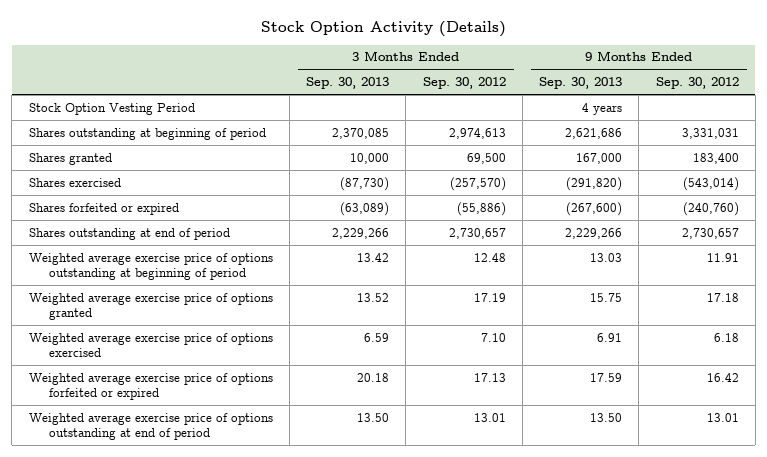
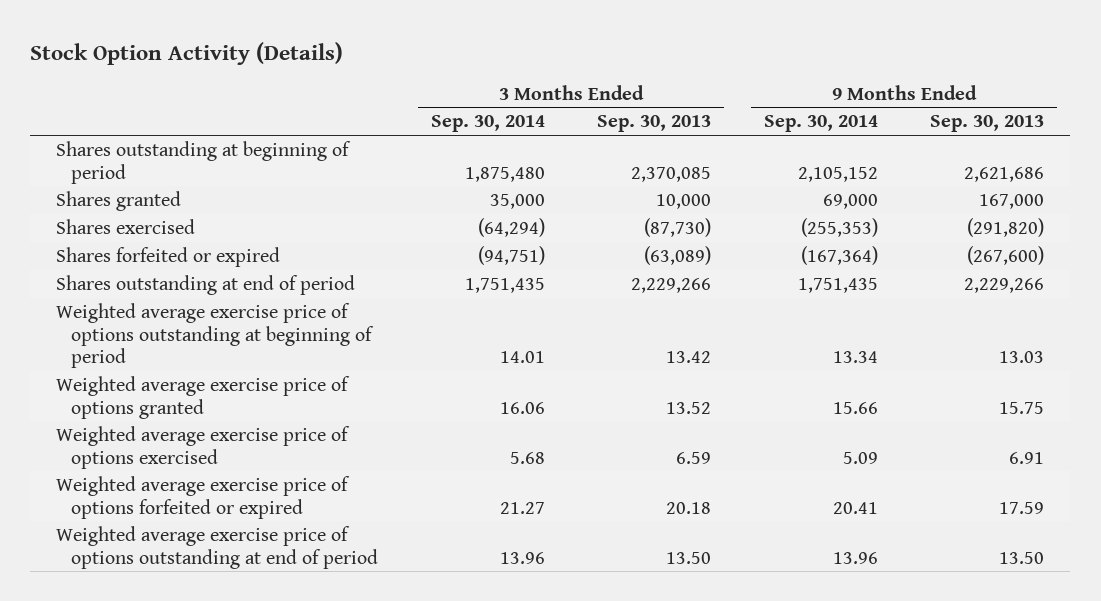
[422,77,506,90] Sep. 30, 2012 -> none
[655,77,739,90] Sep. 30, 2012 -> none
none -> [430,115,545,133] Sep. 30, 2014
none -> [763,115,878,133] Sep. 30, 2014
[28,102,195,115] Stock Option Vesting Period -> none

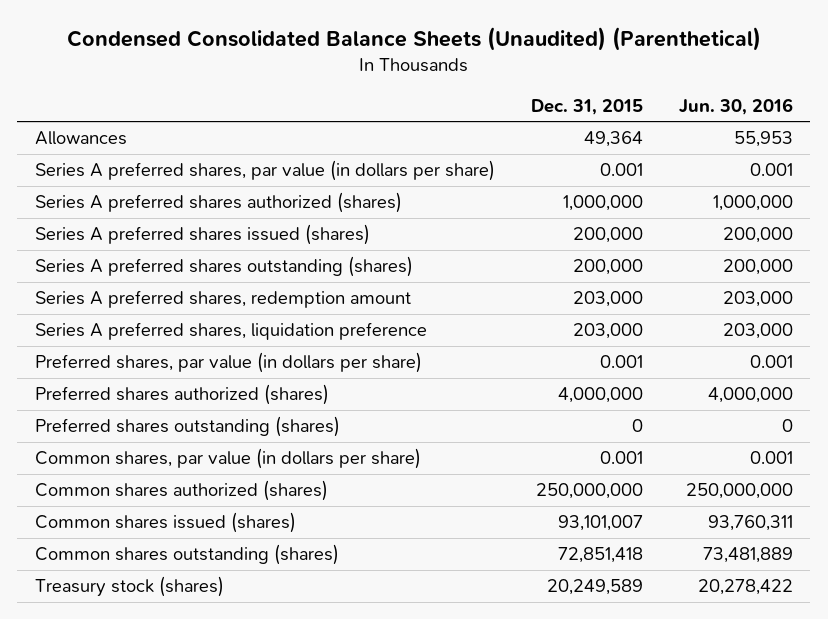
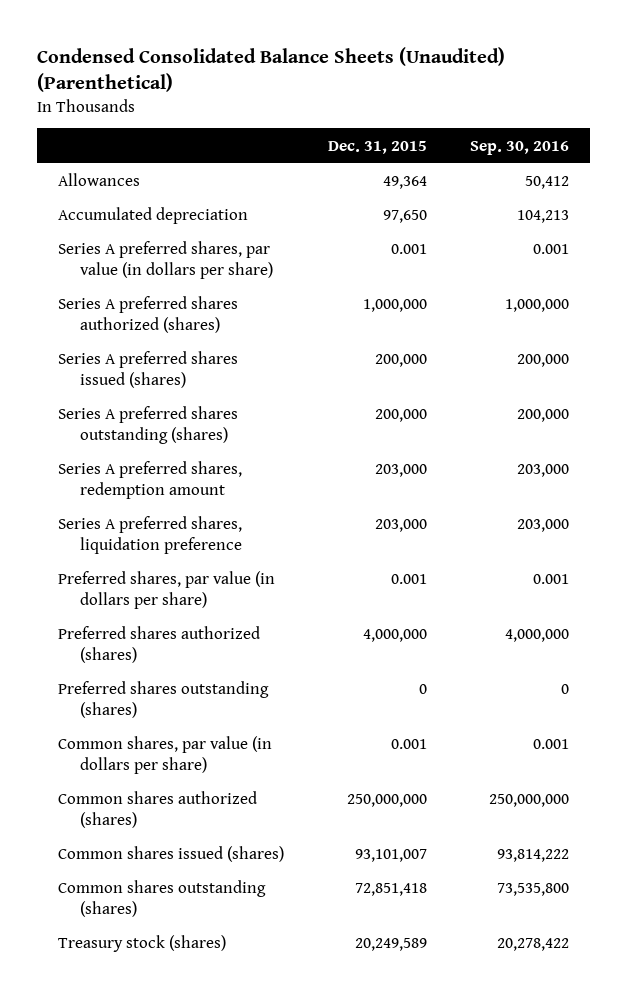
[678,97,793,115] Jun. 30, 2016 -> none
none -> [469,140,569,155] Sep. 30, 2016
none -> [58,207,249,225] Accumulated depreciation

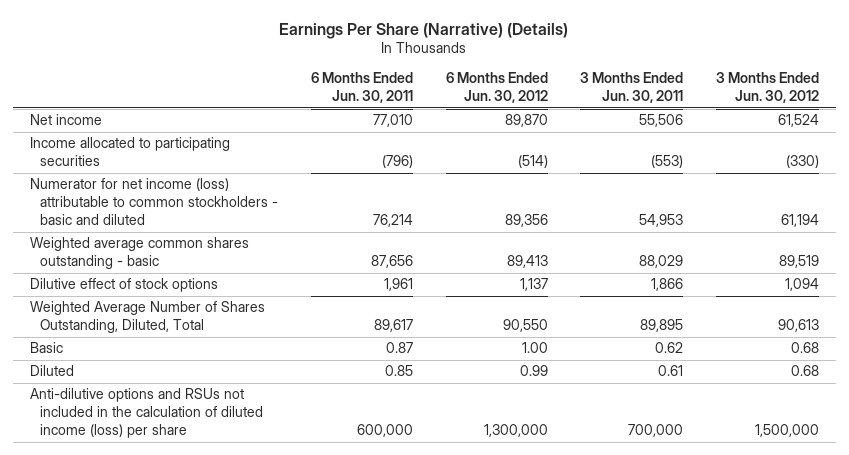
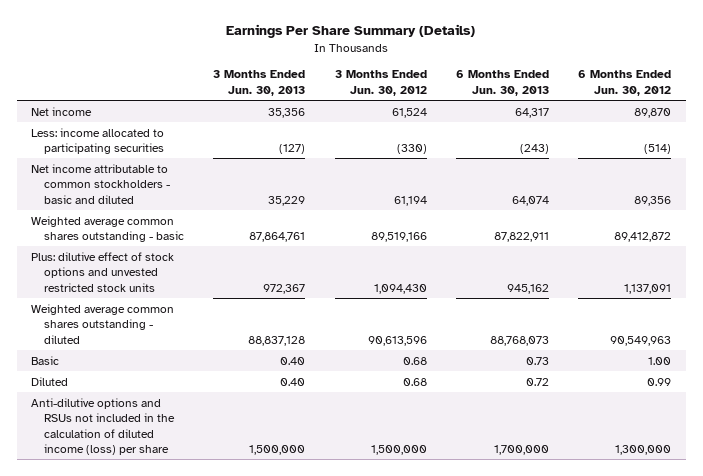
[279,22,569,39] Earnings Per Share (Narrative) (Details) -> [226,24,476,39] Earnings Per Share Summary (Details)
[310,72,413,104] 6 Months Ended Jun. 30, 2011 -> none
[580,72,684,104] 3 Months Ended Jun. 30, 2011 -> none
none -> [213,70,306,96] 3 Months Ended Jun. 30, 2013
none -> [455,70,549,96] 6 Months Ended Jun. 30, 2013
[29,137,230,167] Income allocated to participating securities -> [31,127,165,155] Less: income allocated to participating securities
[29,178,279,226] Numerator for net income (loss) attributable to common stockholders - basic and diluted -> [31,163,170,204] Net income attributable to common stockholders - basic and diluted
[506,255,548,269] 89,413 -> [614,232,672,243] 89,412,872
[779,255,820,269] 89,519 -> [370,232,427,243] 89,519,166
[29,278,218,293] Dilutive effect of stock options -> [31,251,175,292] Plus: dilutive effect of stock options and unvested restricted stock units
[519,278,548,292] 1,137 -> [624,283,672,294] 1,137,091
[785,278,820,292] 1,094 -> [373,283,427,294] 1,094,430
[29,301,265,334] Weighted Average Number of Shares Outstanding, Diluted, Total -> [31,303,175,344] Weighted average common shares outstanding - diluted
[502,319,548,333] 90,550 -> [610,335,672,346] 90,549,963
[778,319,820,333] 90,613 -> [367,335,427,346] 90,613,596

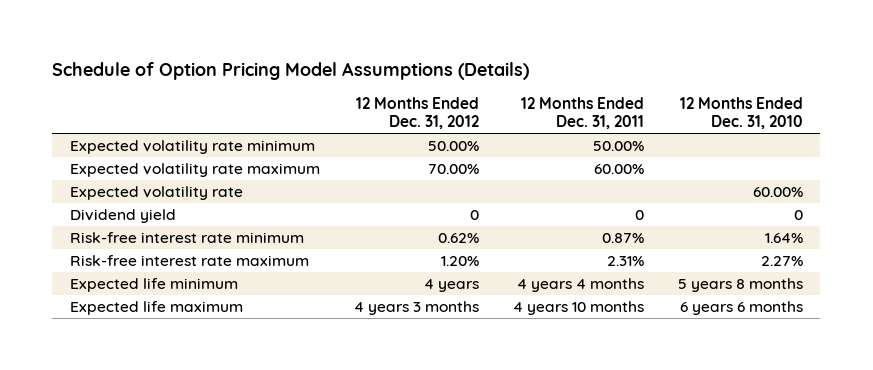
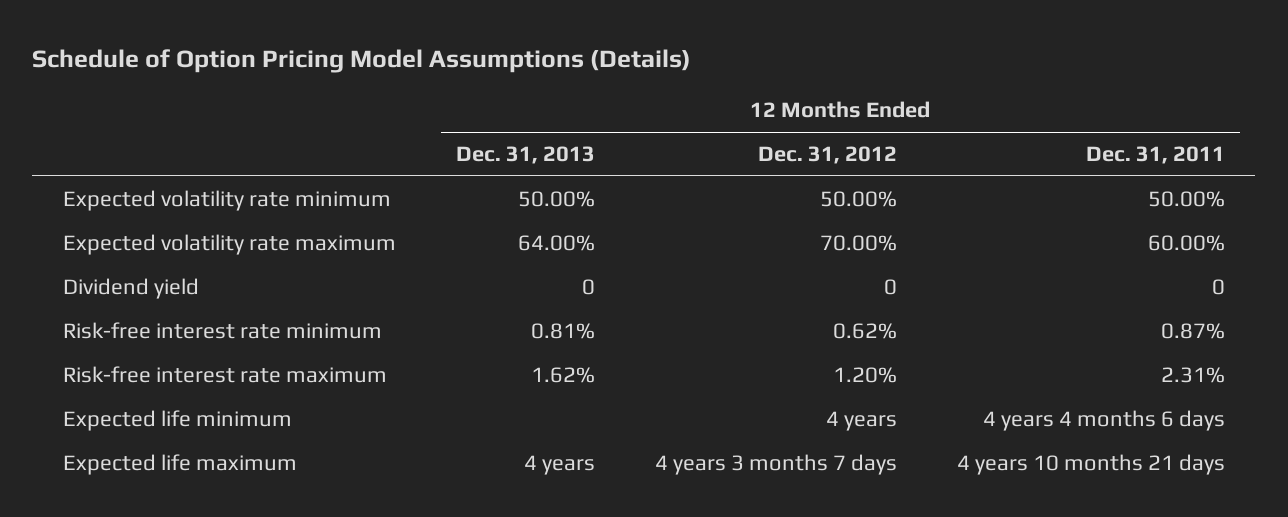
[680,96,804,130] 12 Months Ended Dec. 31, 2010 -> none
none -> [455,146,595,165] Dec. 31, 2013
[69,186,243,201] Expected volatility rate -> none
[517,278,645,293] 4 years 4 months -> [983,409,1226,431] 4 years 4 months 6 days
[353,301,479,316] 4 years 3 months -> [654,453,897,475] 4 years 3 months 7 days
[513,301,645,316] 4 years 10 months -> [957,453,1226,475] 4 years 10 months 21 days

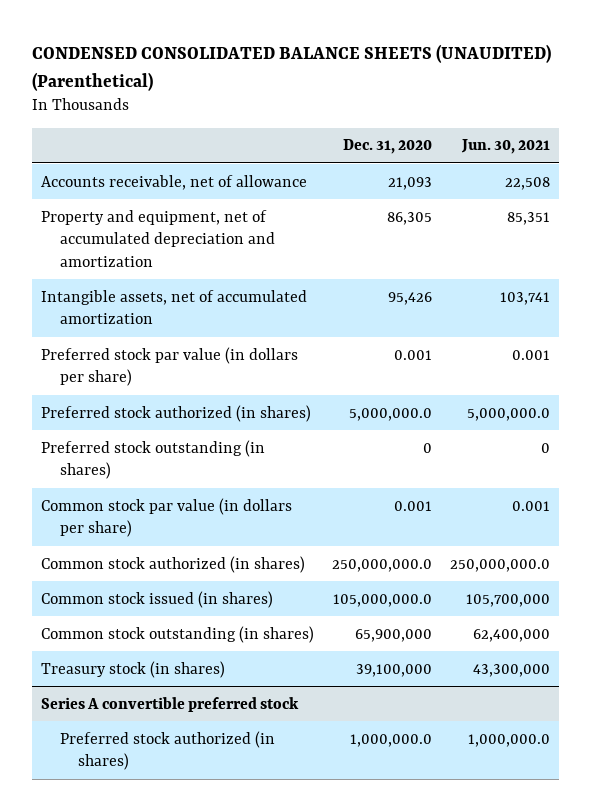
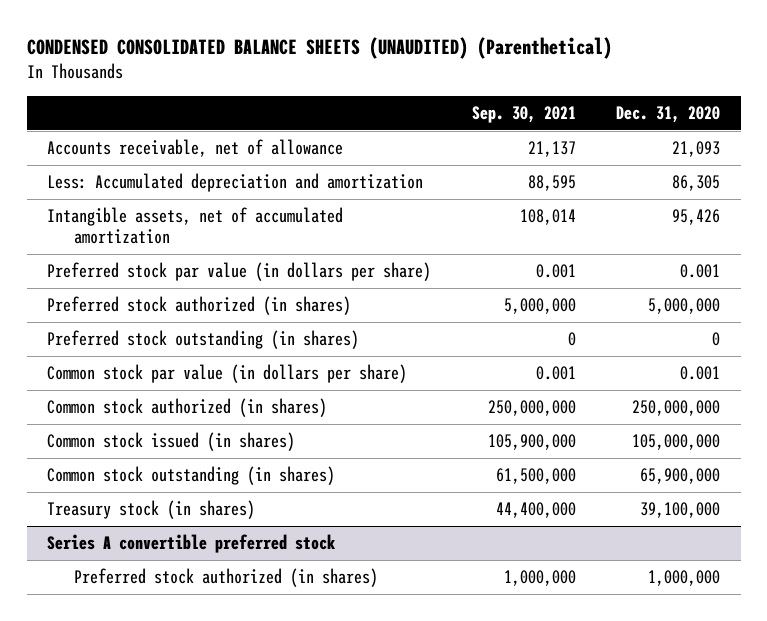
[460,139,550,155] Jun. 30, 2021 -> none
none -> [471,106,576,124] Sep. 30, 2021
[41,209,275,267] Property and equipment, net of accumulated depreciation and amortization -> [46,173,423,193] Less: Accumulated depreciation and amortization
[348,407,432,421] 5,000,000.0 -> [648,298,721,315] 5,000,000
[331,558,432,572] 250,000,000.0 -> [632,400,721,417] 250,000,000
[332,593,432,607] 105,000,000.0 -> [632,434,721,451] 105,000,000
[349,733,432,747] 1,000,000.0 -> [648,570,721,587] 1,000,000

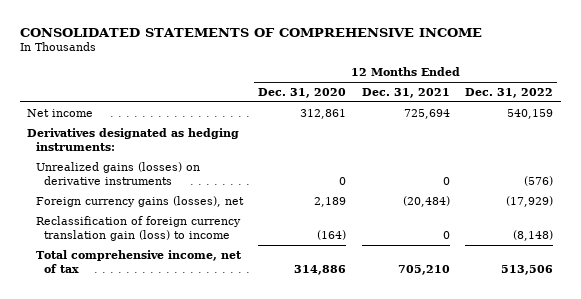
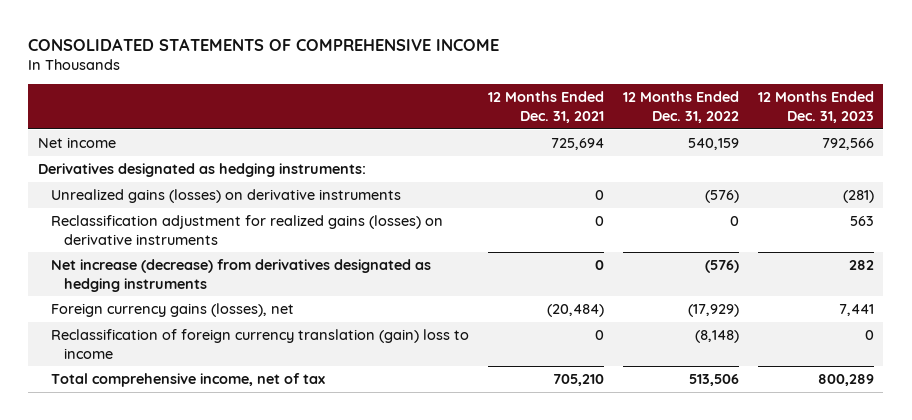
[258,88,347,99] Dec. 31, 2020 -> none
none -> [757,91,874,123] 12 Months Ended Dec. 31, 2023
none -> [50,215,443,245] Reclassification adjustment for realized gains (losses) on derivative instruments
none -> [50,259,431,292] Net increase (decrease) from derivatives designated as hedging instruments
[35,215,241,242] Reclassification of foreign currency translation gain (loss) to income -> [50,329,469,359] Reclassification of foreign currency translation (gain) loss to income

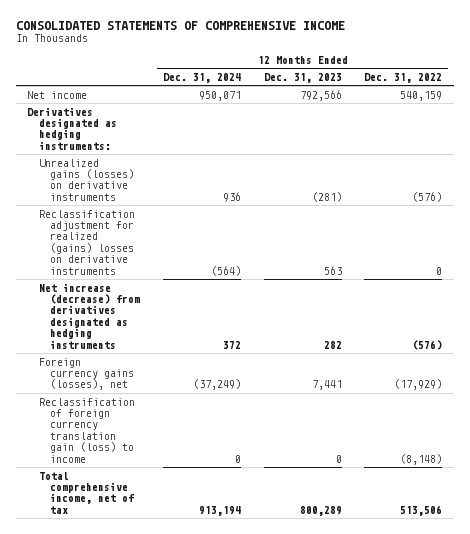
[487,91,604,123] 12 Months Ended Dec. 31, 2021 -> none
none -> [162,72,241,83] Dec. 31, 2024
[50,215,443,245] Reclassification adjustment for realized gains (losses) on derivative instruments -> [38,209,135,275] Reclassification adjustment for realized (gains) losses on derivative instruments
[50,329,469,359] Reclassification of foreign currency translation (gain) loss to income -> [38,397,135,463] Reclassification of foreign currency translation gain (loss) to income

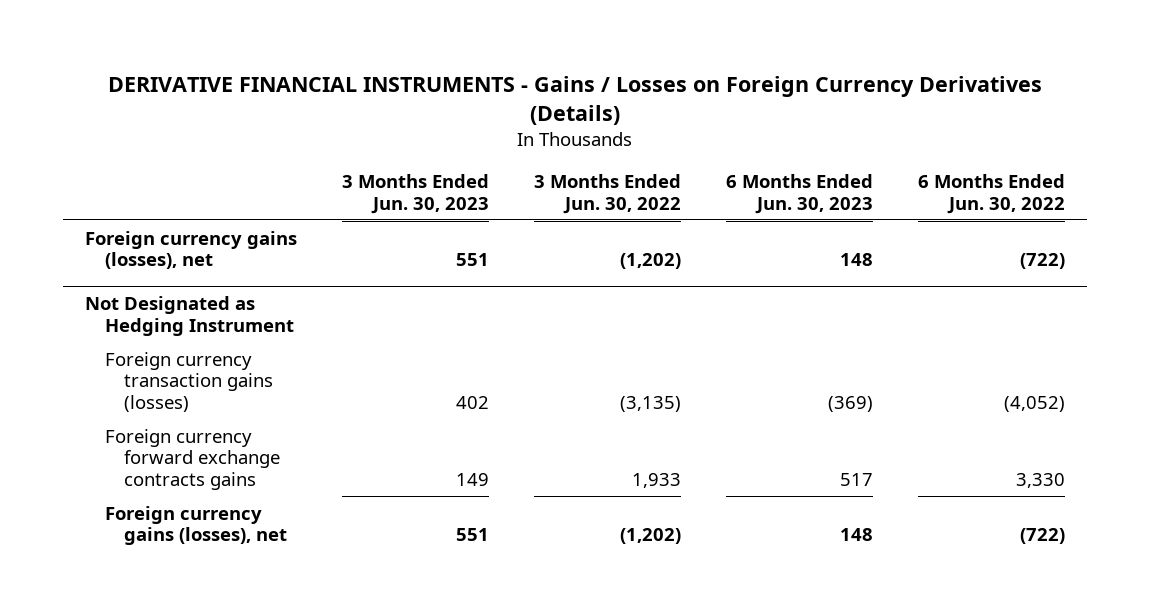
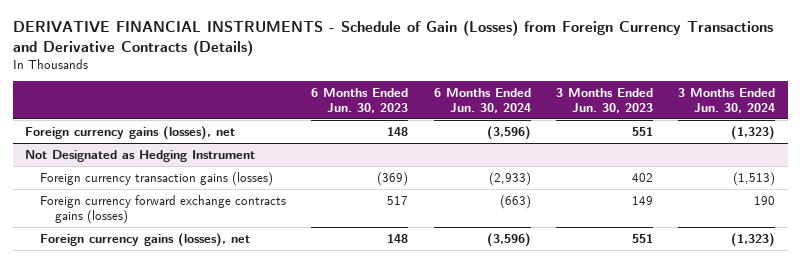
[107,75,1042,125] DERIVATIVE FINANCIAL INSTRUMENTS - Gains / Losses on Foreign Currency Derivatives (Details) -> [12,20,773,56] DERIVATIVE FINANCIAL INSTRUMENTS - Schedule of Gain (Losses) from Foreign Currency Transactions and Derivative Contracts (Details)
[533,174,681,214] 3 Months Ended Jun. 30, 2022 -> none
[917,174,1065,214] 6 Months Ended Jun. 30, 2022 -> none
none -> [433,88,531,113] 6 Months Ended Jun. 30, 2024
none -> [677,88,775,113] 3 Months Ended Jun. 30, 2024
[104,428,281,490] Foreign currency forward exchange contracts gains -> [40,194,287,224] Foreign currency forward exchange contracts gains (losses)

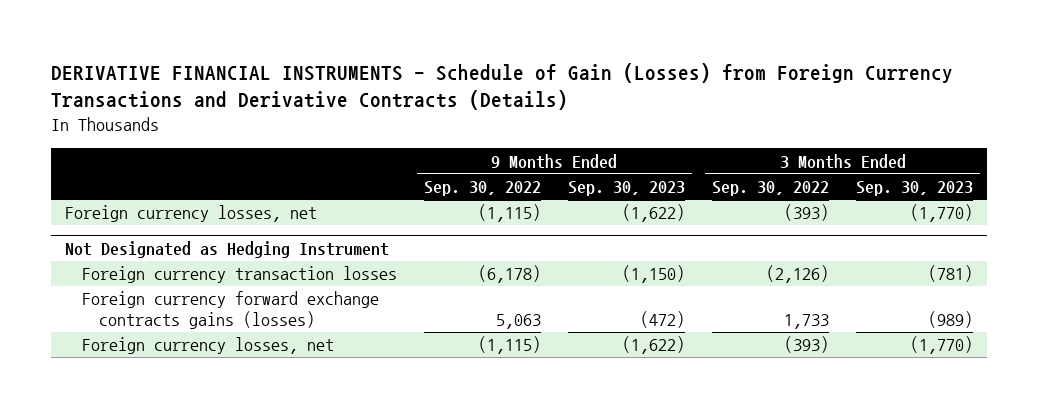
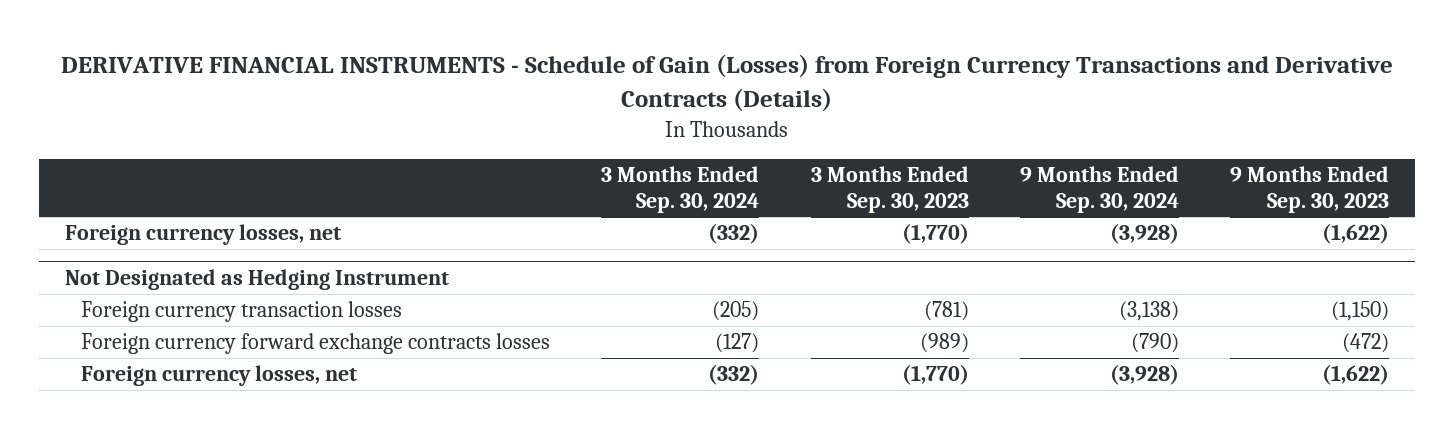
[423,181,541,197] Sep. 30, 2022 -> none
[711,181,829,197] Sep. 30, 2022 -> none
none -> [601,165,760,213] 3 Months Ended Sep. 30, 2024
none -> [1019,165,1179,213] 9 Months Ended Sep. 30, 2024
[81,291,379,330] Foreign currency forward exchange contracts gains (losses) -> [81,333,551,355] Foreign currency forward exchange contracts losses

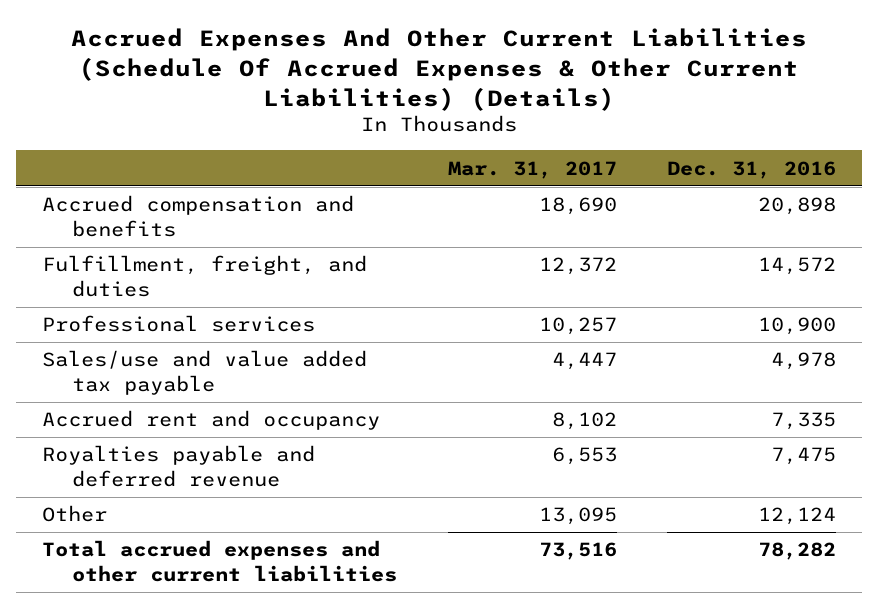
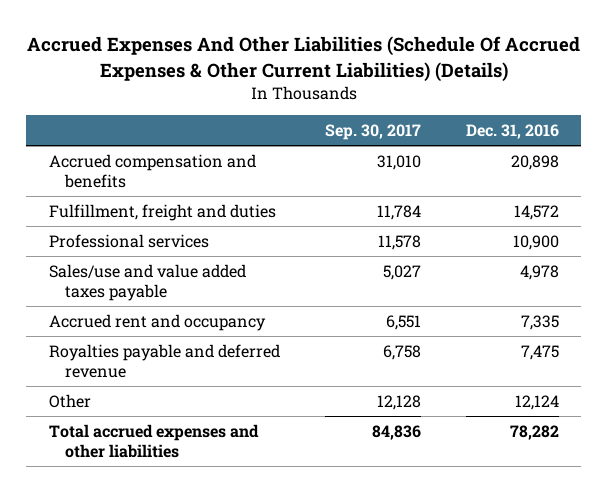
[71,28,808,111] Accrued Expenses And Other Current Liabilities (Schedule Of Accrued Expenses & Other Current Liabilities) (Details) -> [26,36,580,82] Accrued Expenses And Other Liabilities (Schedule Of Accrued Expenses & Other Current Liabilities) (Details)
[447,160,617,179] Mar. 31, 2017 -> none
none -> [324,123,421,140] Sep. 30, 2017
[41,255,367,298] Fulfillment, freight, and duties -> [48,204,276,222] Fulfillment, freight and duties
[41,350,367,396] Sales/use and value added tax payable -> [48,264,246,301] Sales/use and value added taxes payable
[41,540,398,583] Total accrued expenses and other current liabilities -> [48,424,259,458] Total accrued expenses and other liabilities

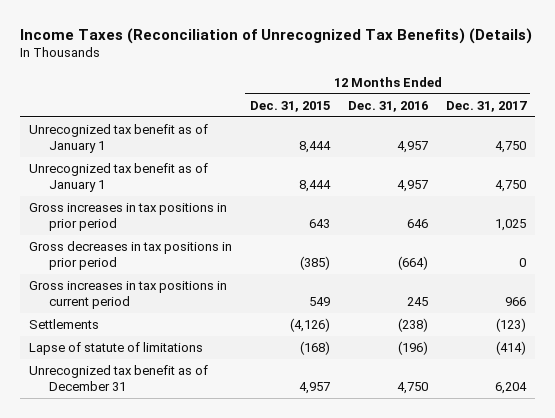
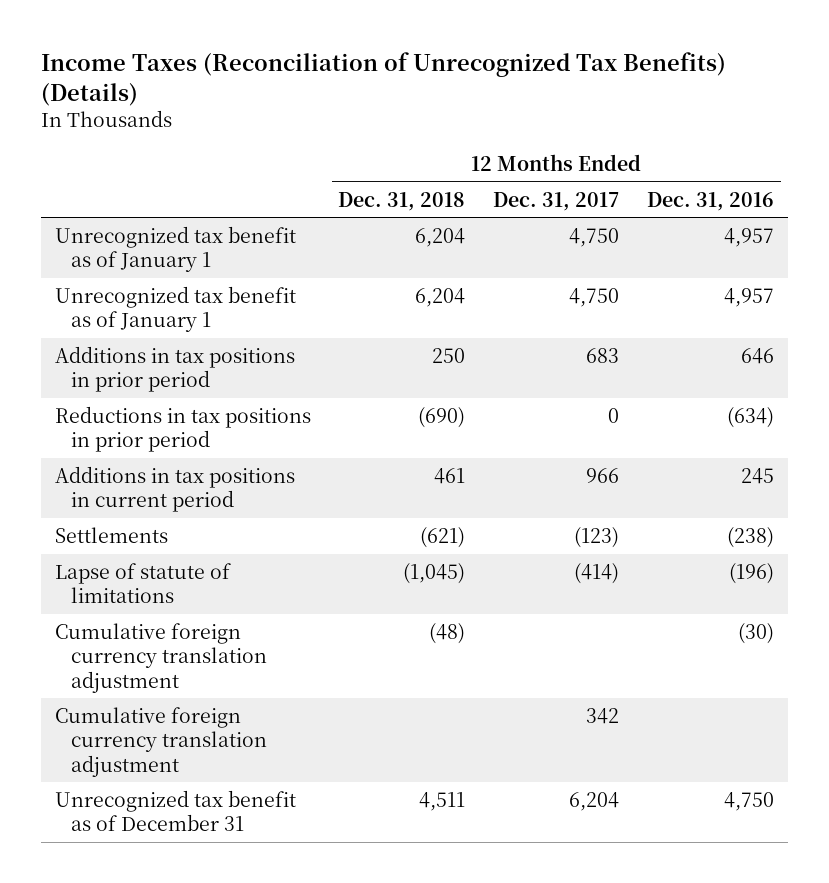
[249,100,330,112] Dec. 31, 2015 -> none
none -> [338,191,466,211] Dec. 31, 2018
[28,203,227,231] Gross increases in tax positions in prior period -> [54,345,295,393] Additions in tax positions in prior period
[494,218,526,231] 1,025 -> [586,347,620,363] 683
[28,241,232,270] Gross decreases in tax positions in prior period -> [54,405,311,453] Reductions in tax positions in prior period
[397,255,428,270] (664) -> [726,406,774,428] (634)
[28,281,227,309] Gross increases in tax positions in current period -> [54,465,295,513] Additions in tax positions in current period
none -> [54,622,267,693] Cumulative foreign currency translation adjustment
none -> [54,706,267,777] Cumulative foreign currency translation adjustment

